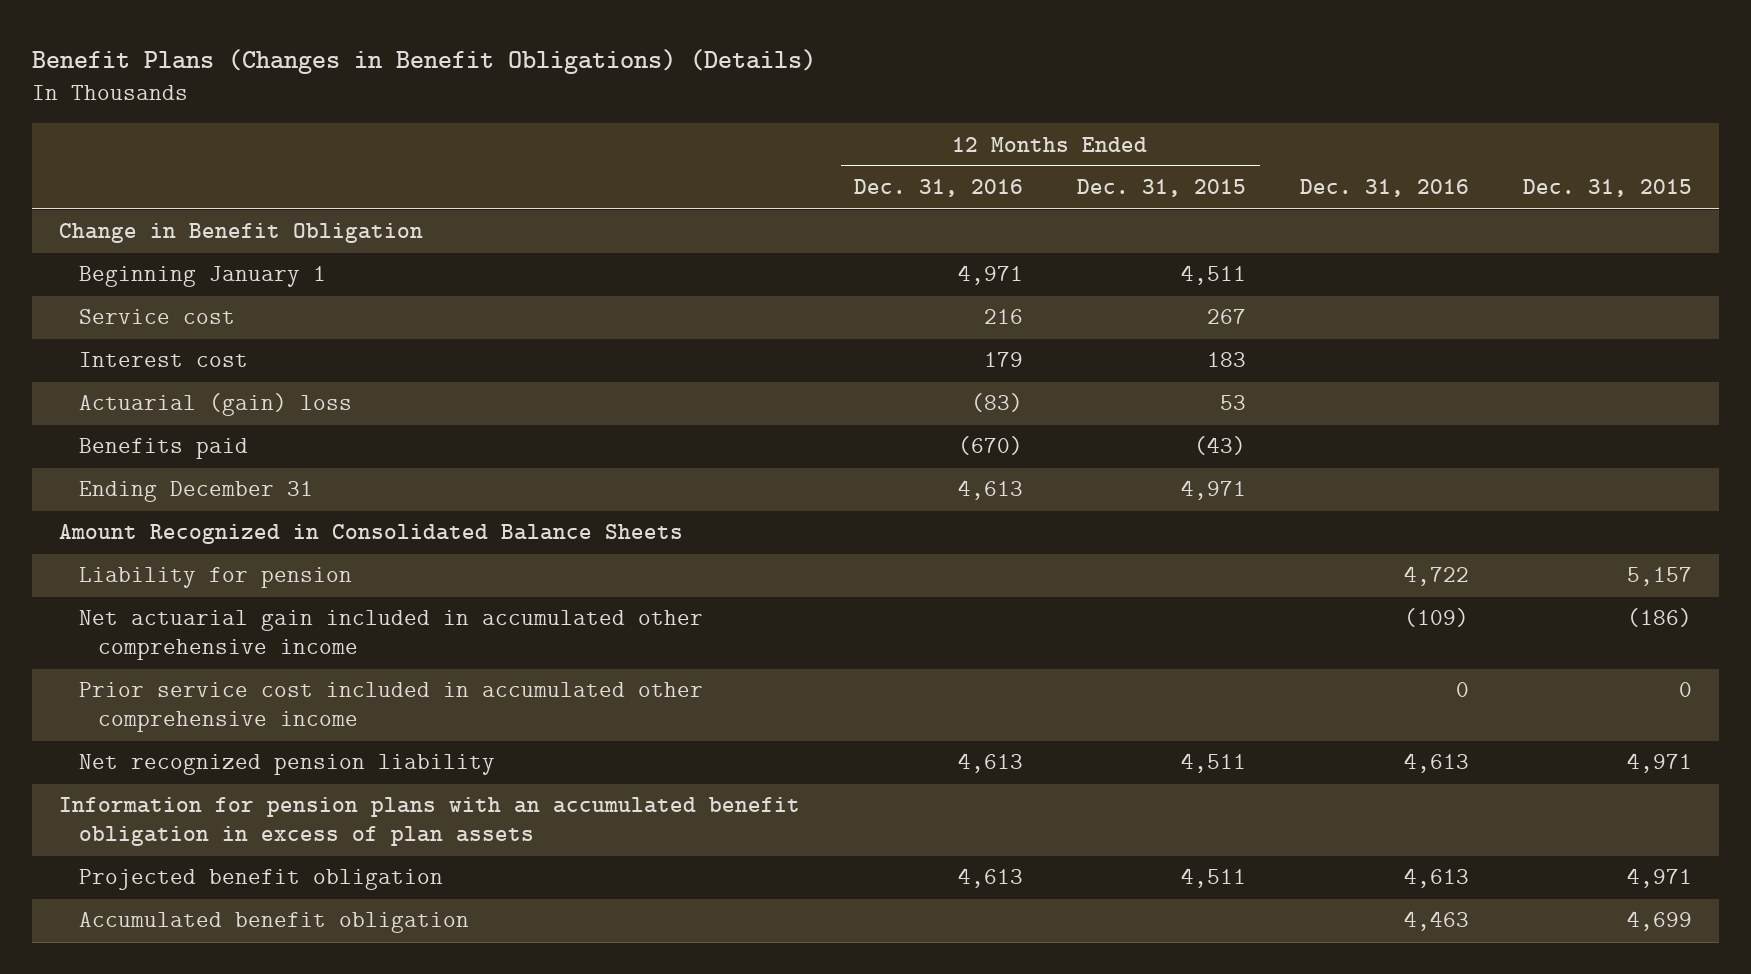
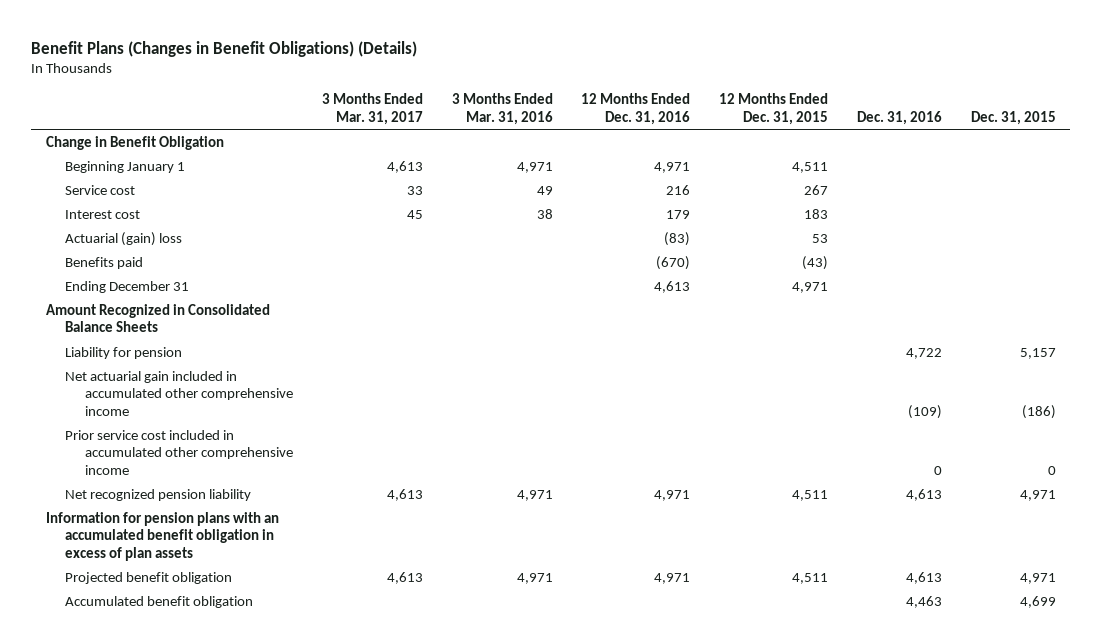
none -> [321,93,423,126] 3 Months Ended Mar. 31, 2017
none -> [451,93,553,126] 3 Months Ended Mar. 31, 2016
[958,753,1024,774] 4,613 -> [654,489,691,501] 4,971
[958,868,1024,889] 4,613 -> [654,572,691,584] 4,971

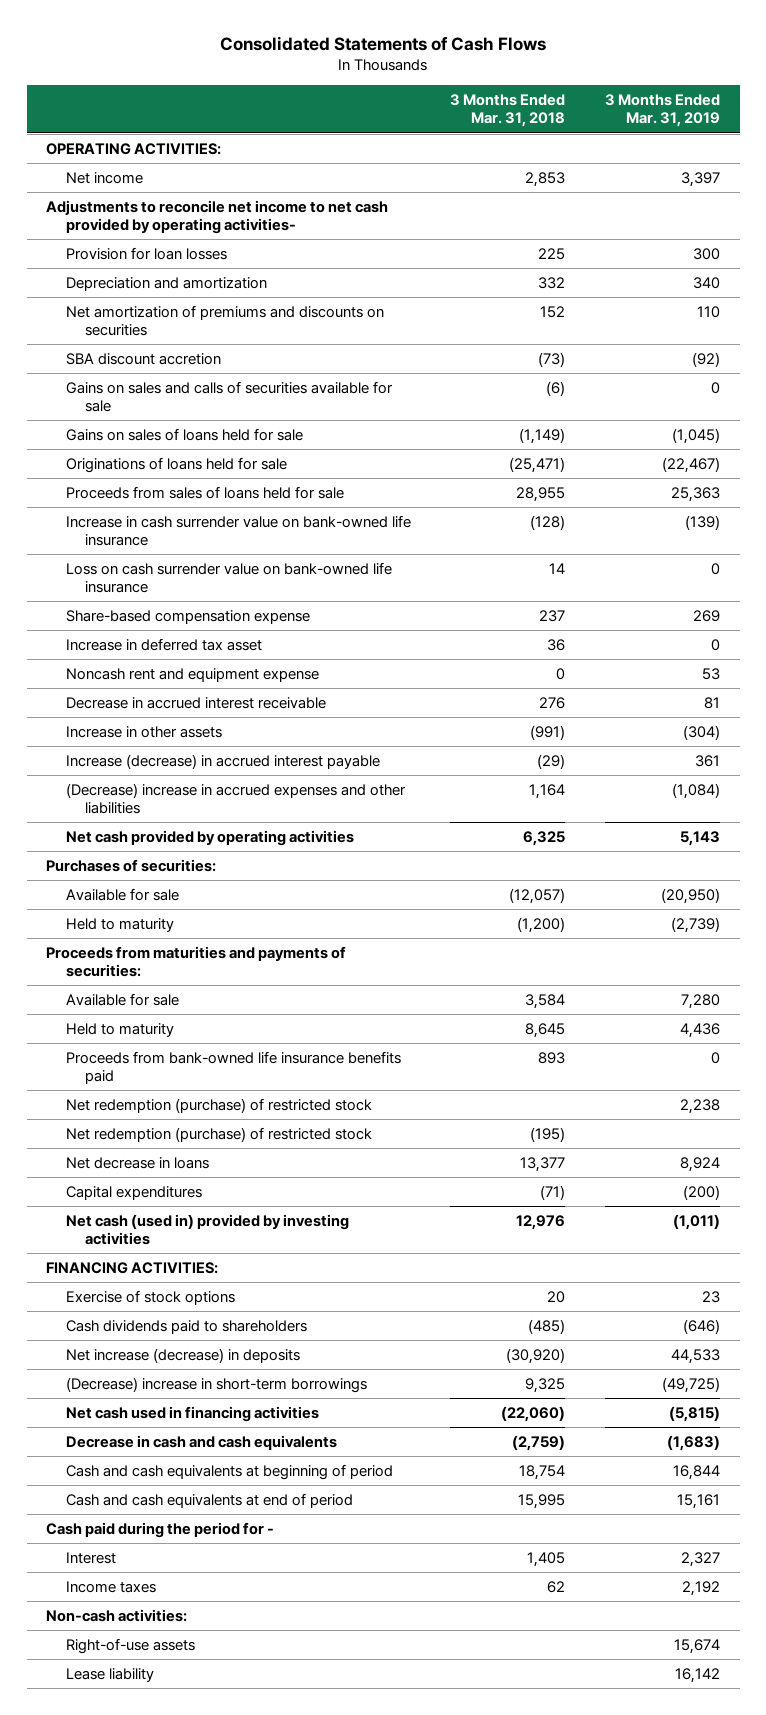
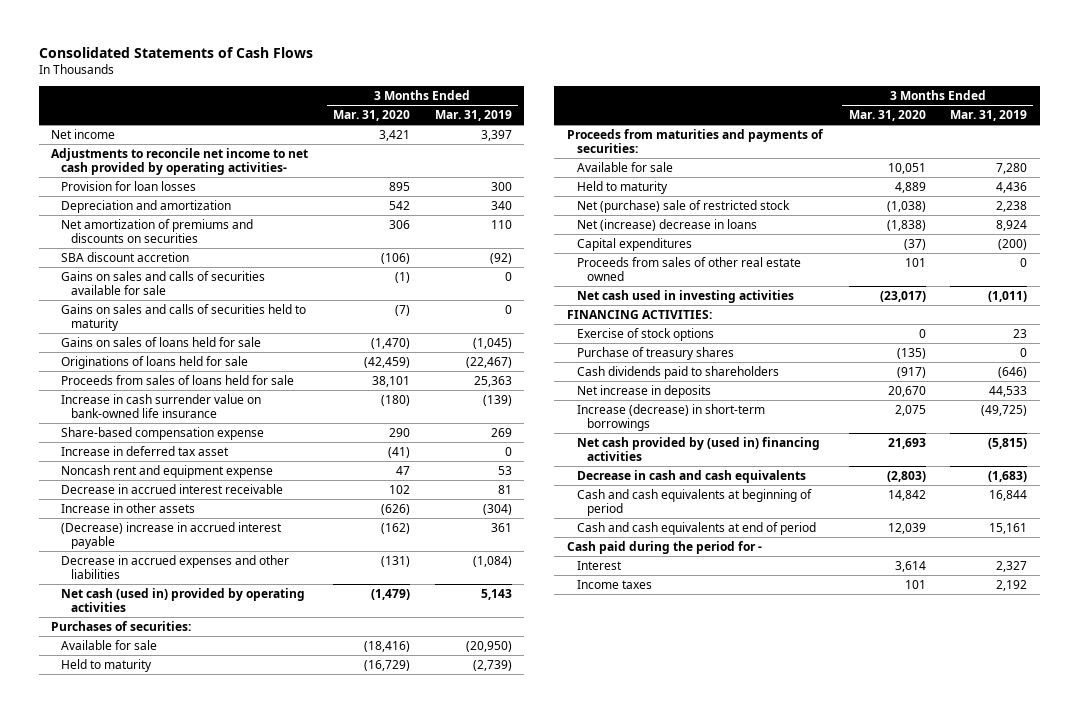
[450,94,566,128] 3 Months Ended Mar. 31, 2018 -> none
none -> [332,110,410,122] Mar. 31, 2020
[46,143,222,156] OPERATING ACTIVITIES: -> none
none -> [61,303,307,332] Gains on sales and calls of securities held to maturity
[65,562,392,593] Loss on cash surrender value on bank-owned life insurance -> none
[65,754,380,770] Increase (decrease) in accrued interest payable -> [61,521,283,550] (Decrease) increase in accrued interest payable
[65,783,406,814] (Decrease) increase in accrued expenses and other liabilities -> [61,554,290,580] Decrease in accrued expenses and other liabilities
[65,830,354,847] Net cash provided by operating activities -> [61,587,306,613] Net cash (used in) provided by operating activities
[65,1051,401,1084] Proceeds from bank-owned life insurance benefits paid -> none
[65,1127,372,1143] Net redemption (purchase) of restricted stock -> none
[65,1098,372,1114] Net redemption (purchase) of restricted stock -> [576,199,790,213] Net (purchase) sale of restricted stock
[65,1157,209,1170] Net decrease in loans -> [576,218,757,231] Net (increase) decrease in loans
none -> [576,256,801,282] Proceeds from sales of other real estate owned
[65,1214,349,1245] Net cash (used in) provided by investing activities -> [576,289,794,303] Net cash used in investing activities
none -> [576,346,734,360] Purchase of treasury shares
[65,1348,300,1364] Net increase (decrease) in deposits -> [576,384,711,398] Net increase in deposits
[65,1377,367,1394] (Decrease) increase in short-term borrowings -> [576,403,765,432] Increase (decrease) in short-term borrowings
[65,1406,319,1423] Net cash used in financing activities -> [576,436,820,462] Net cash provided by (used in) financing activities
[46,1609,188,1623] Non-cash activities: -> none
[65,1638,195,1655] Right-of-use assets -> none
[65,1668,154,1683] Lease liability -> none

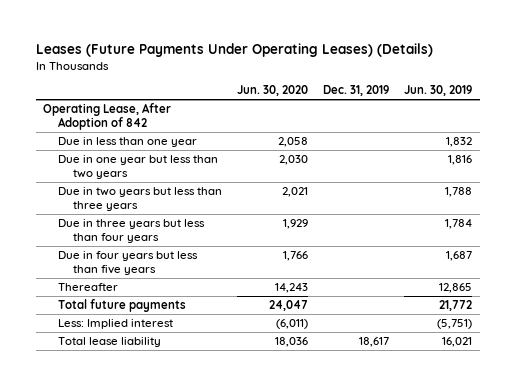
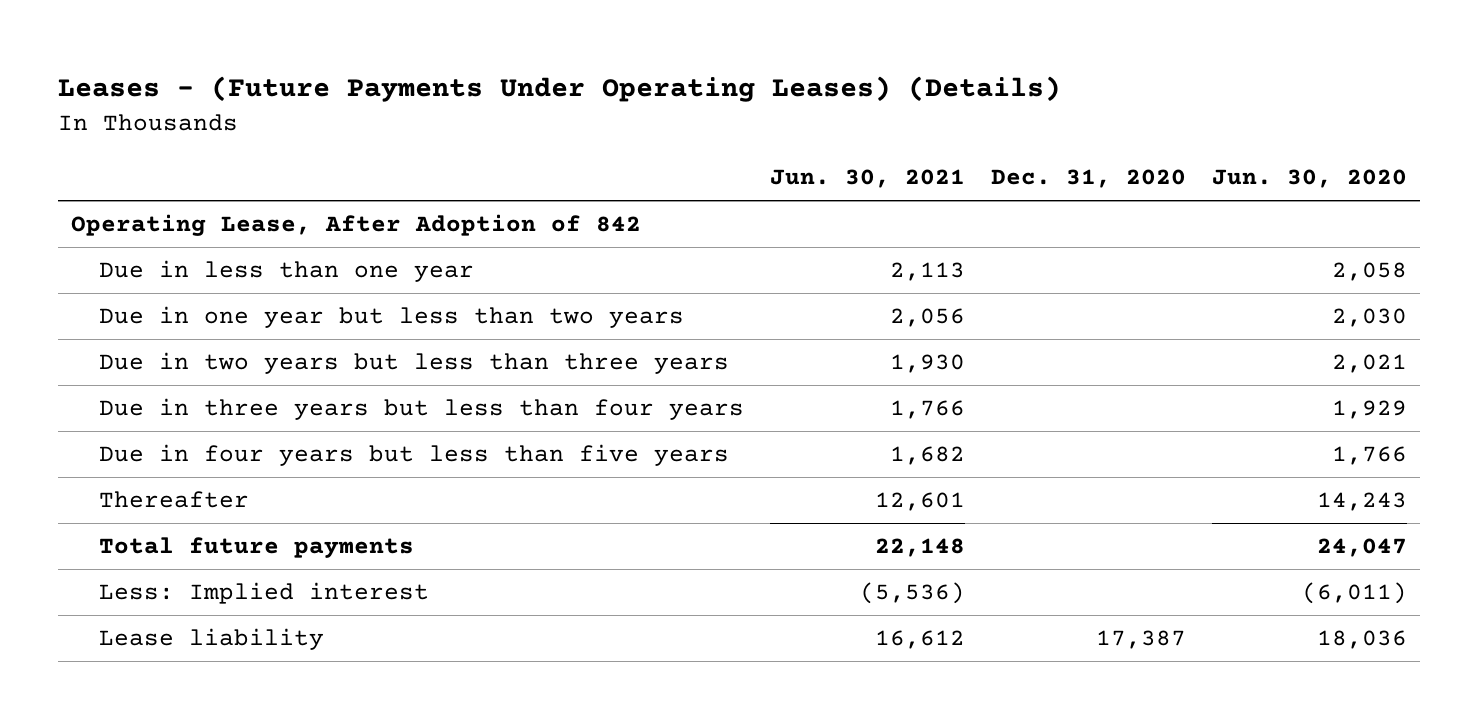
[35,42,433,57] Leases (Future Payments Under Operating Leases) (Details) -> [57,76,1061,103] Leases - (Future Payments Under Operating Leases) (Details)
[323,85,390,97] Dec. 31, 2019 -> none
[404,85,473,97] Jun. 30, 2019 -> none
none -> [770,169,966,189] Jun. 30, 2021
none -> [990,169,1186,189] Dec. 31, 2020
[58,337,162,348] Total lease liability -> [99,628,325,651] Lease liability

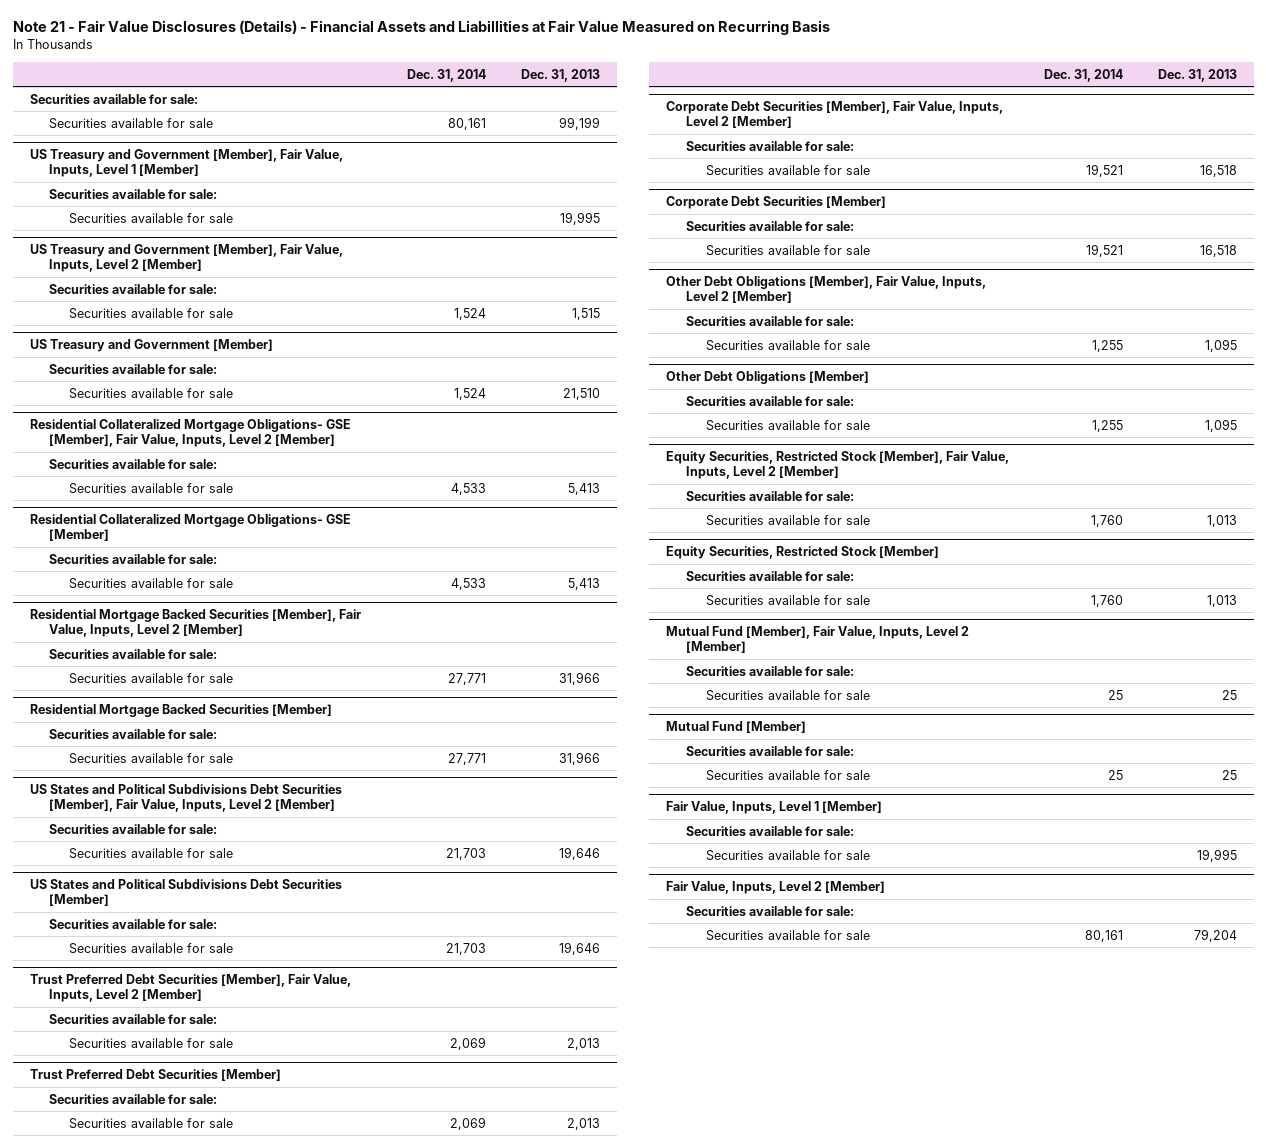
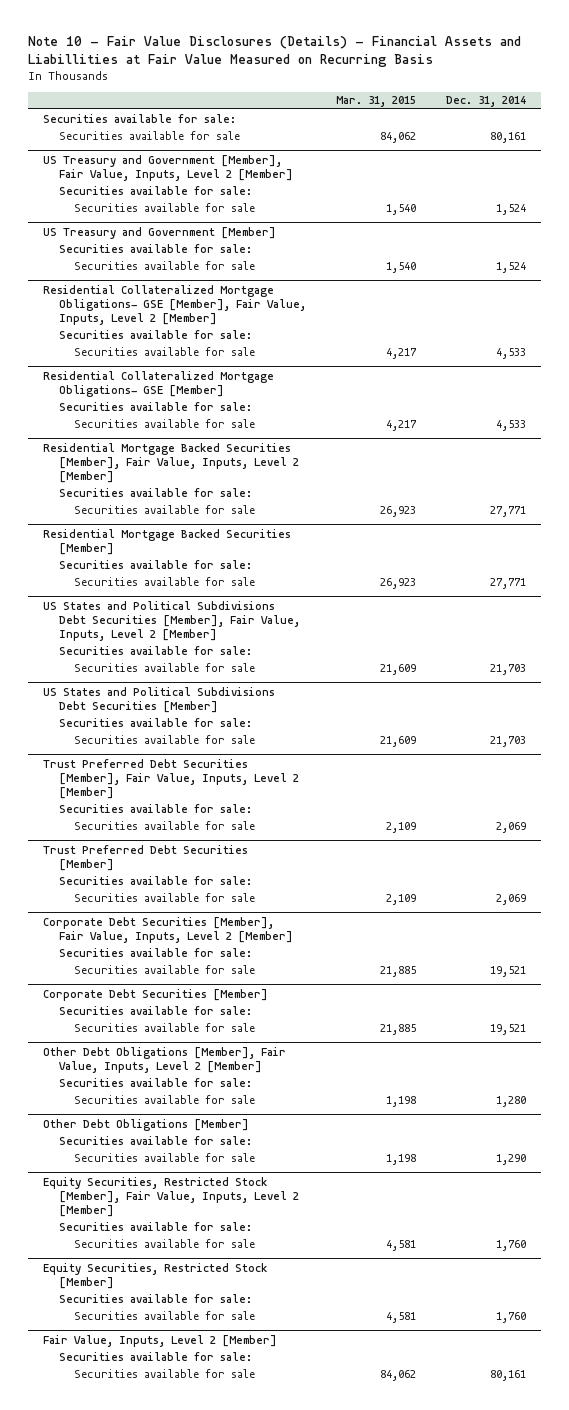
[12,20,830,36] Note 21 - Fair Value Disclosures (Details) - Financial Assets and Liabillities at Fair Value Measured on Recurring Basis -> [28,36,522,68] Note 10 - Fair Value Disclosures (Details) - Financial Assets and Liabillities at Fair Value Measured on Recurring Basis
[521,68,601,82] Dec. 31, 2013 -> none
none -> [335,96,416,108] Mar. 31, 2015
[29,149,343,178] US Treasury and Government [Member], Fair Value, Inputs, Level 1 [Member] -> none
[49,188,218,199] Securities available for sale: -> none
[68,212,233,224] Securities available for sale -> none
[1091,339,1123,352] 1,255 -> [495,1095,526,1107] 1,280
[1091,419,1123,432] 1,255 -> [495,1153,526,1165] 1,290
[666,626,970,654] Mutual Fund [Member], Fair Value, Inputs, Level 2 [Member] -> none
[685,665,854,676] Securities available for sale: -> none
[705,689,870,701] Securities available for sale -> none
[666,721,807,734] Mutual Fund [Member] -> none
[685,745,854,756] Securities available for sale: -> none
[705,769,870,781] Securities available for sale -> none
[666,801,883,815] Fair Value, Inputs, Level 1 [Member] -> none
[685,825,854,836] Securities available for sale: -> none
[705,849,870,861] Securities available for sale -> none

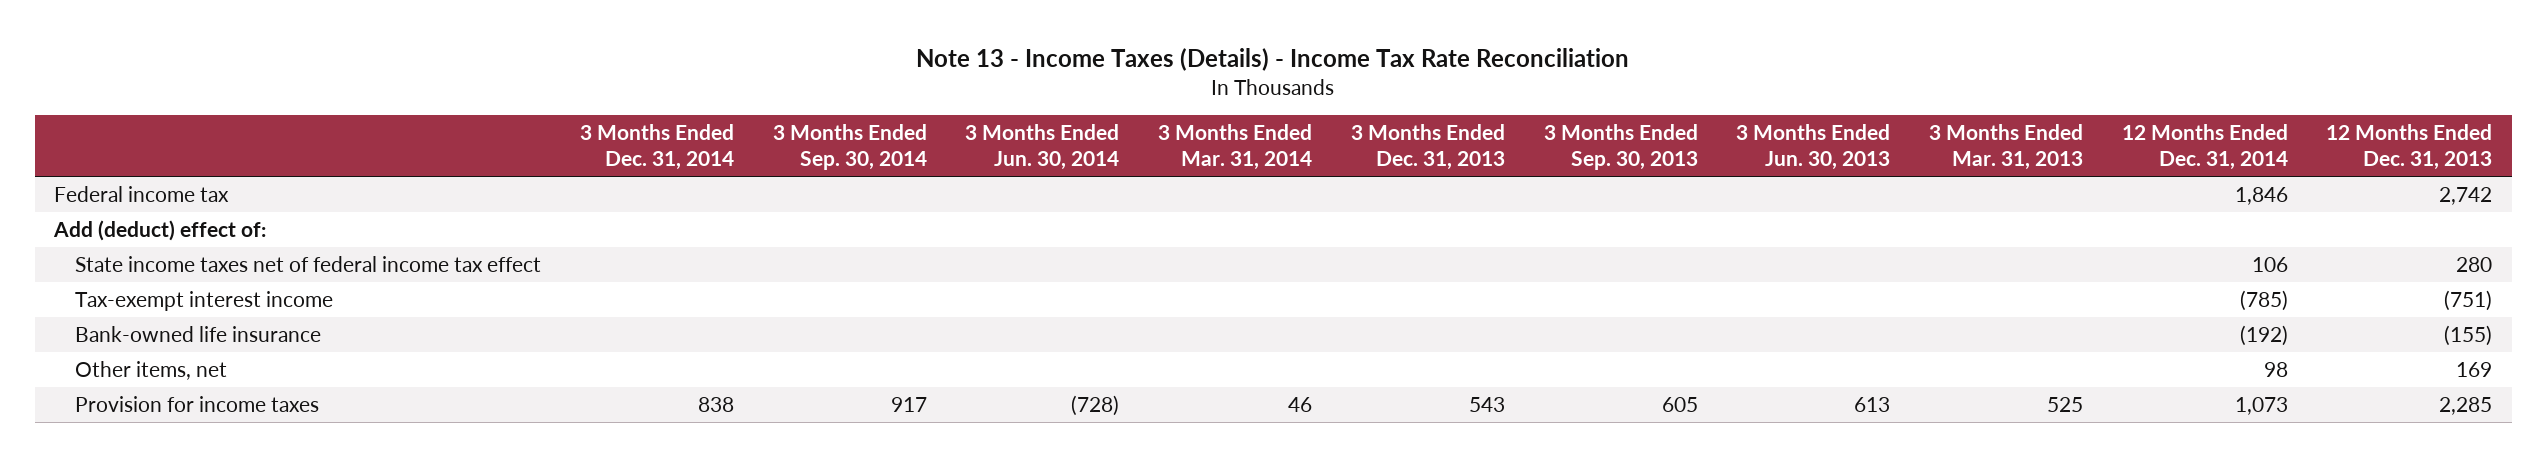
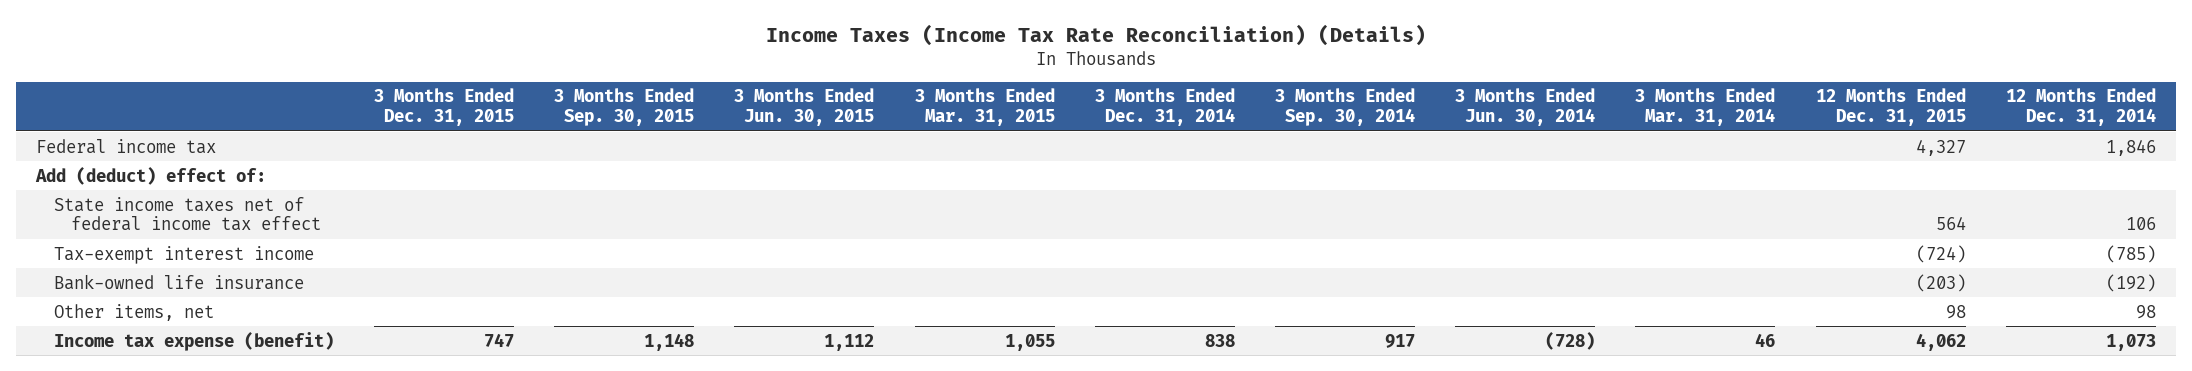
[916,47,1630,71] Note 13 - Income Taxes (Details) - Income Tax Rate Reconciliation -> [765,24,1426,47] Income Taxes (Income Tax Rate Reconciliation) (Details)
[1350,124,1505,170] 3 Months Ended Dec. 31, 2013 -> none
[1543,124,1698,170] 3 Months Ended Sep. 30, 2013 -> none
[1736,124,1891,170] 3 Months Ended Jun. 30, 2013 -> none
[1929,124,2084,170] 3 Months Ended Mar. 31, 2013 -> none
[2326,124,2493,170] 12 Months Ended Dec. 31, 2013 -> none
none -> [374,88,515,127] 3 Months Ended Dec. 31, 2015
none -> [554,88,695,127] 3 Months Ended Sep. 30, 2015
none -> [734,88,875,127] 3 Months Ended Jun. 30, 2015
none -> [914,88,1055,127] 3 Months Ended Mar. 31, 2015
none -> [1815,88,1966,127] 12 Months Ended Dec. 31, 2015
[75,396,320,413] Provision for income taxes -> [53,331,334,351] Income tax expense (benefit)

